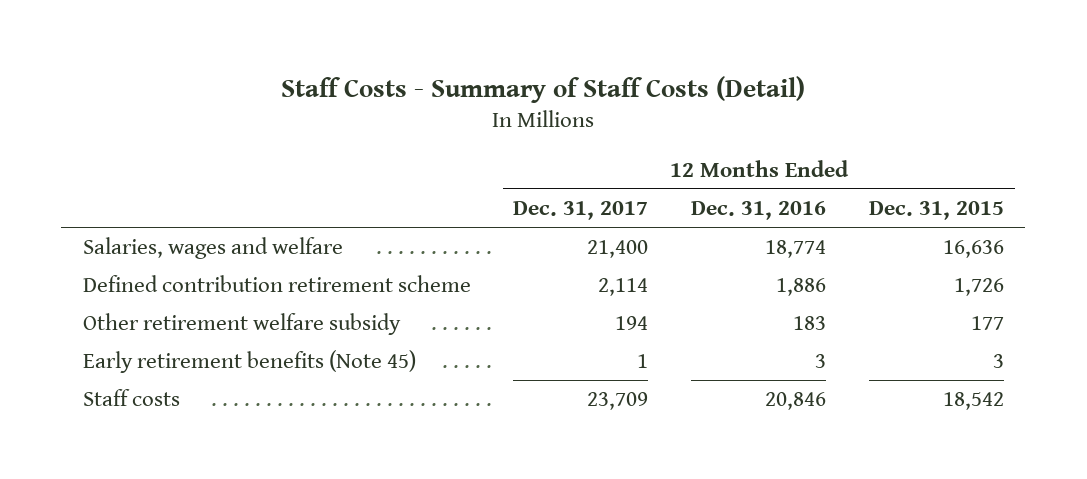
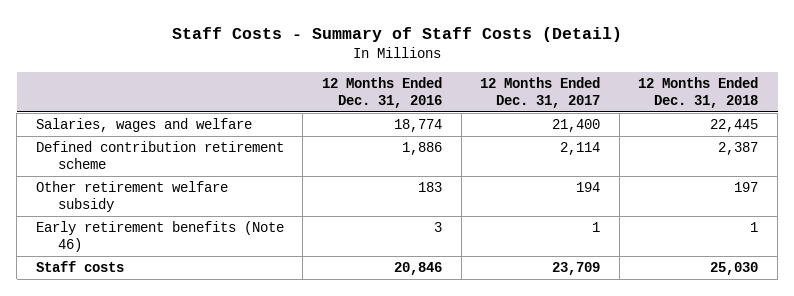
[869,200,1005,220] Dec. 31, 2015 -> none
none -> [638,77,759,108] 12 Months Ended Dec. 31, 2018
[82,350,416,374] Early retirement benefits (Note 45) -> [35,221,284,252] Early retirement benefits (Note 46)

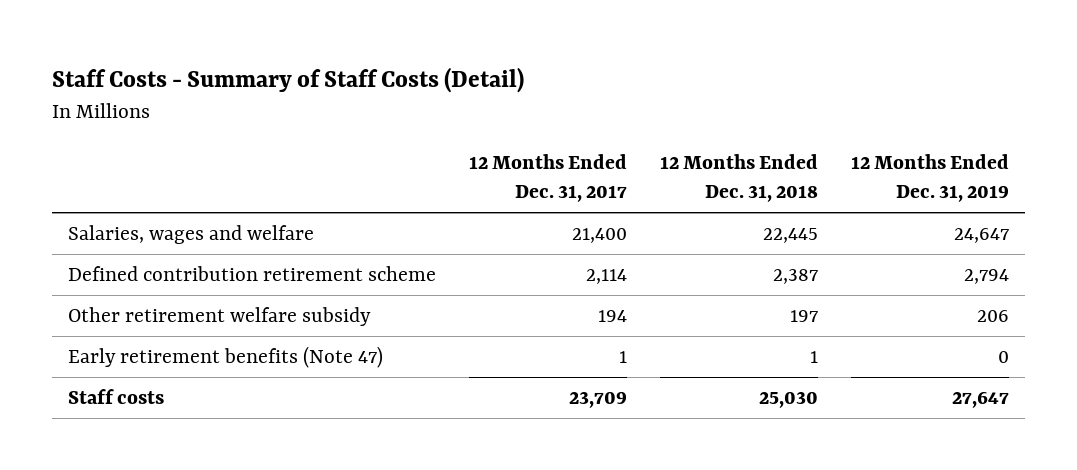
[322,77,443,108] 12 Months Ended Dec. 31, 2016 -> none
none -> [850,153,1009,203] 12 Months Ended Dec. 31, 2019
[35,221,284,252] Early retirement benefits (Note 46) -> [68,346,384,369] Early retirement benefits (Note 47)

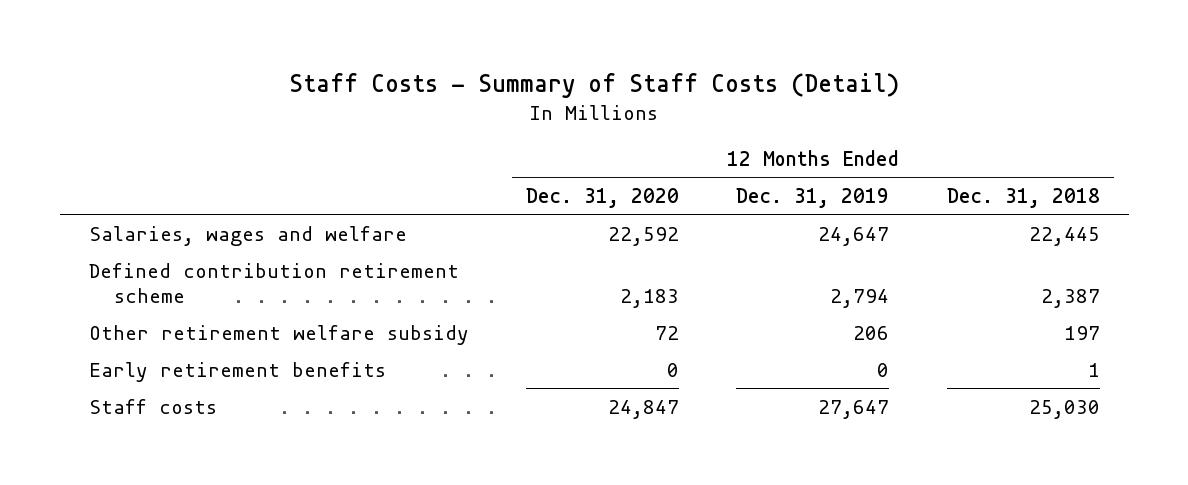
[468,153,627,203] 12 Months Ended Dec. 31, 2017 -> none
none -> [526,187,680,208] Dec. 31, 2020
[68,346,384,369] Early retirement benefits (Note 47) -> [88,361,386,382] Early retirement benefits

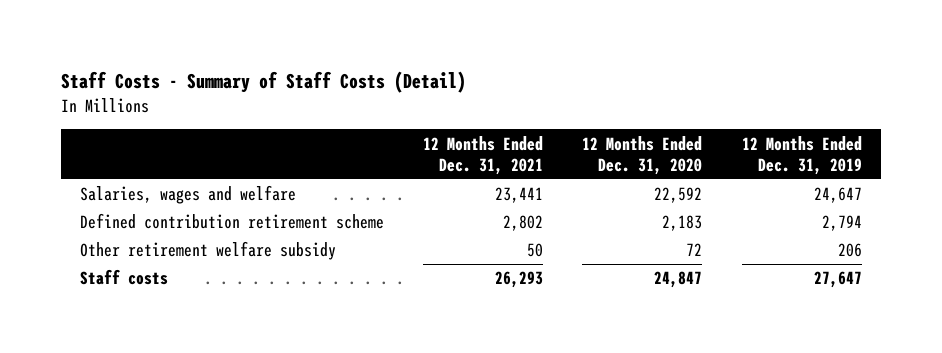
[946,187,1100,208] Dec. 31, 2018 -> none
none -> [423,135,544,175] 12 Months Ended Dec. 31, 2021
[88,361,386,382] Early retirement benefits -> none

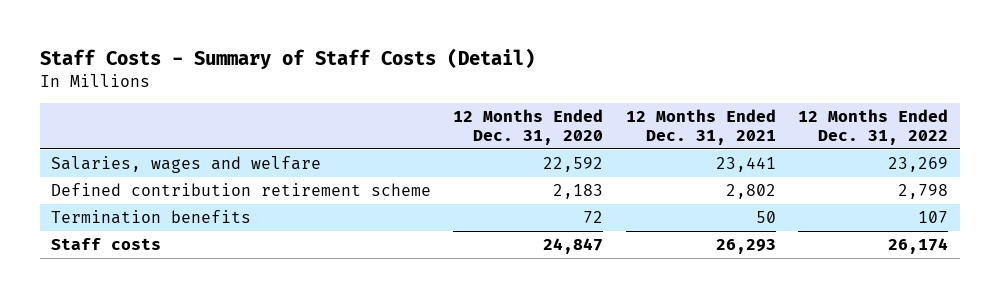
[741,135,862,175] 12 Months Ended Dec. 31, 2019 -> none
none -> [798,108,949,145] 12 Months Ended Dec. 31, 2022
[80,241,337,261] Other retirement welfare subsidy -> [50,210,251,225] Termination benefits

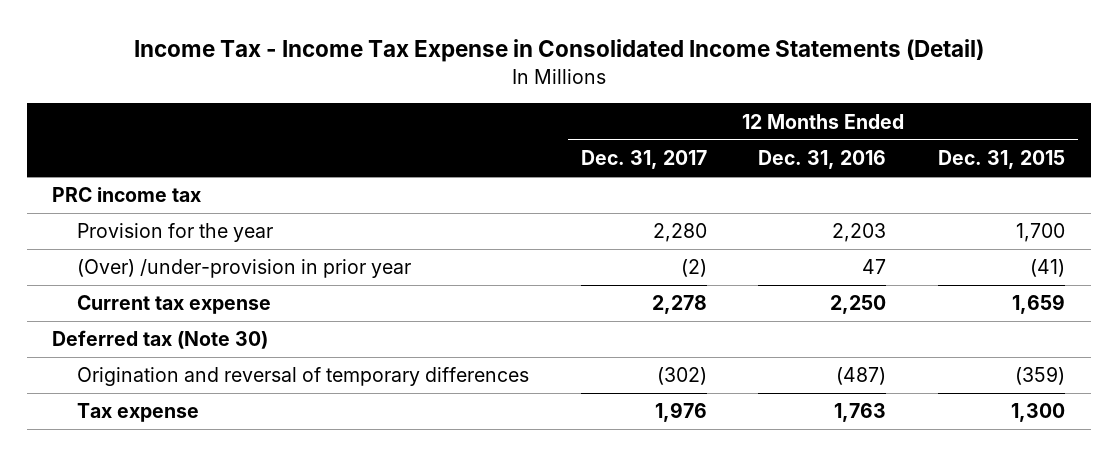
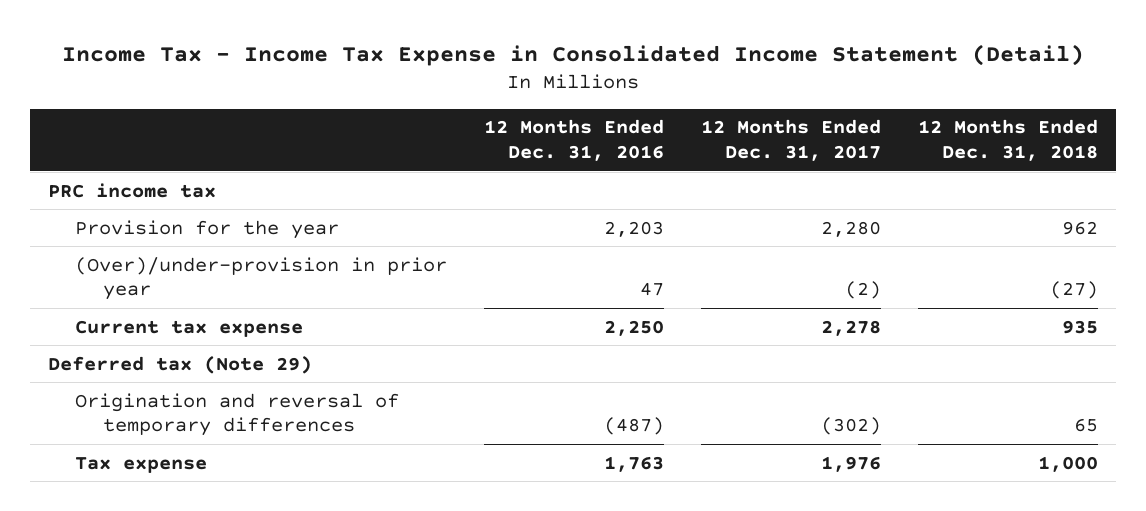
[133,39,984,63] Income Tax - Income Tax Expense in Consolidated Income Statements (Detail) -> [61,44,1084,67] Income Tax - Income Tax Expense in Consolidated Income Statement (Detail)
[938,150,1066,170] Dec. 31, 2015 -> none
none -> [917,119,1098,162] 12 Months Ended Dec. 31, 2018
[76,259,411,279] (Over) /under-provision in prior year -> [75,256,448,301] (Over)/under-provision in prior year
[52,330,269,350] Deferred tax (Note 30) -> [47,355,312,374] Deferred tax (Note 29)

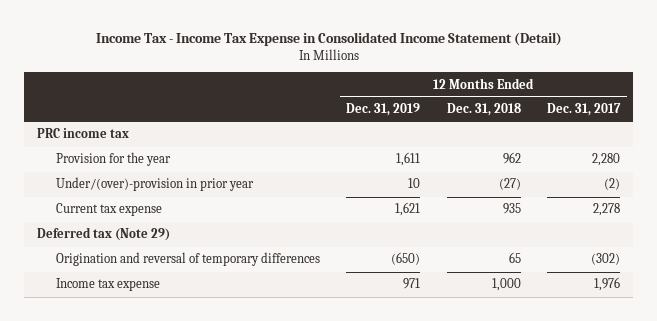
[484,119,665,162] 12 Months Ended Dec. 31, 2016 -> none
none -> [346,103,421,117] Dec. 31, 2019
[75,256,448,301] (Over)/under-provision in prior year -> [55,177,254,192] Under/(over)-provision in prior year
[75,456,208,473] Tax expense -> [55,278,160,292] Income tax expense

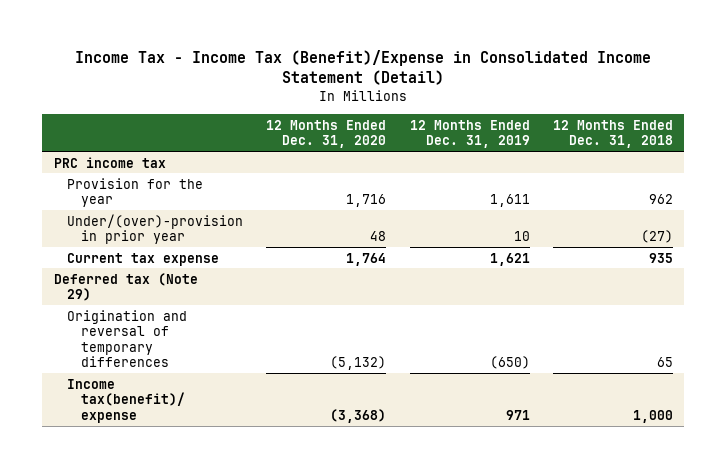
[95,32,562,47] Income Tax - Income Tax Expense in Consolidated Income Statement (Detail) -> [75,49,652,86] Income Tax - Income Tax (Benefit)/Expense in Consolidated Income Statement (Detail)
[547,103,622,117] Dec. 31, 2017 -> none
none -> [266,119,387,149] 12 Months Ended Dec. 31, 2020
[55,278,160,292] Income tax expense -> [67,378,185,423] Income tax(benefit)/ expense

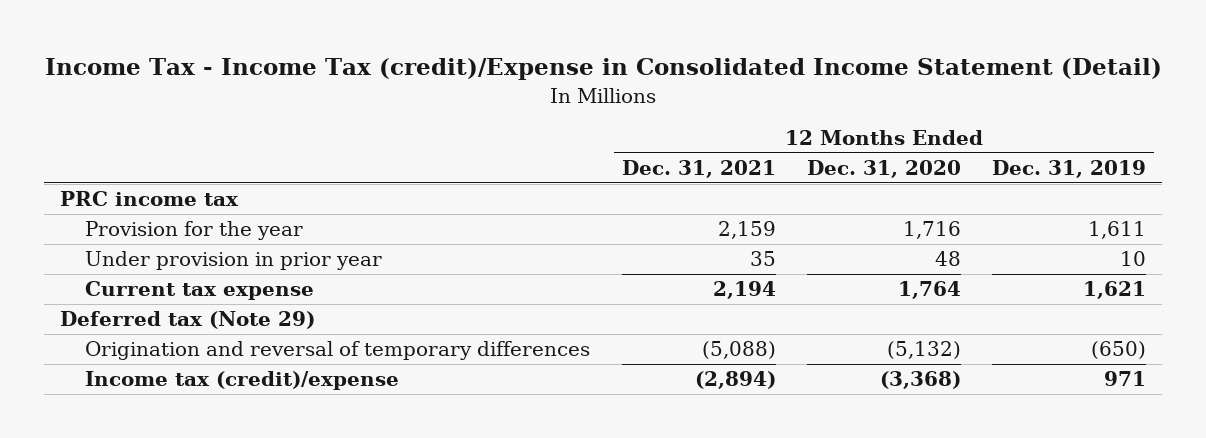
[75,49,652,86] Income Tax - Income Tax (Benefit)/Expense in Consolidated Income Statement (Detail) -> [44,58,1162,81] Income Tax - Income Tax (credit)/Expense in Consolidated Income Statement (Detail)
[552,119,673,149] 12 Months Ended Dec. 31, 2018 -> none
none -> [621,160,776,179] Dec. 31, 2021
[67,213,244,245] Under/(over)-provision in prior year -> [85,251,383,271] Under provision in prior year
[67,378,185,423] Income tax(benefit)/ expense -> [85,371,400,391] Income tax (credit)/expense

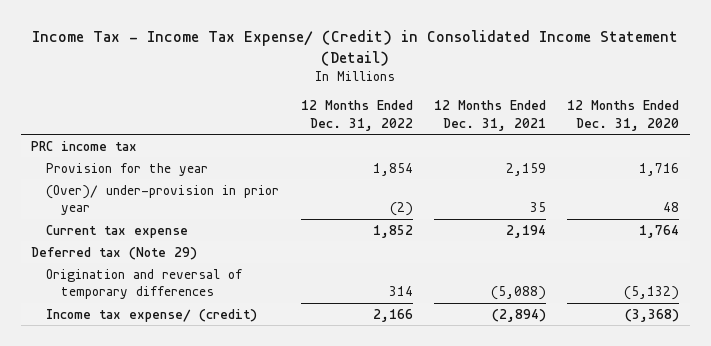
[44,58,1162,81] Income Tax - Income Tax (credit)/Expense in Consolidated Income Statement (Detail) -> [32,29,679,66] Income Tax - Income Tax Expense/ (Credit) in Consolidated Income Statement (Detail)
[991,160,1146,179] Dec. 31, 2019 -> none
none -> [300,100,413,132] 12 Months Ended Dec. 31, 2022
[85,251,383,271] Under provision in prior year -> [46,184,280,216] (Over)/ under-provision in prior year
[85,371,400,391] Income tax (credit)/expense -> [46,308,258,322] Income tax expense/ (credit)

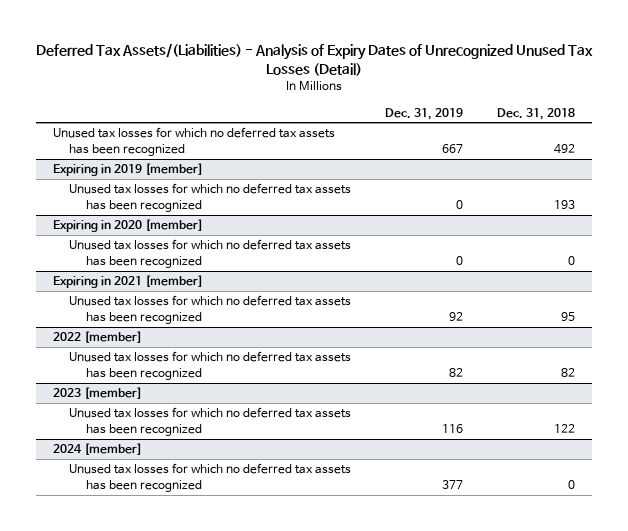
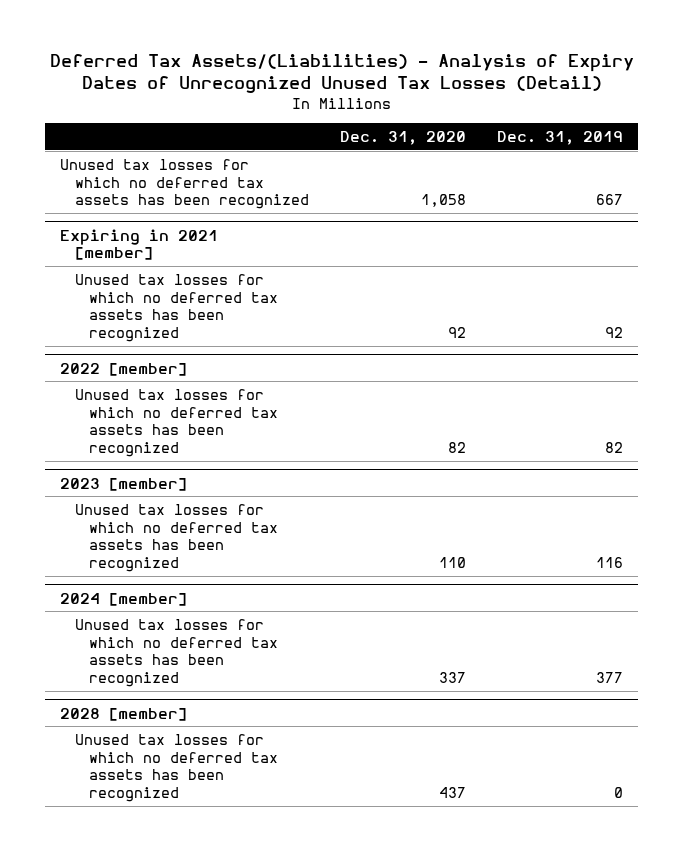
[497,107,576,120] Dec. 31, 2018 -> none
none -> [339,130,466,145] Dec. 31, 2020
[52,163,203,177] Expiring in 2019 [member] -> none
[69,183,352,213] Unused tax losses for which no deferred tax assets has been recognized -> none
[52,219,203,233] Expiring in 2020 [member] -> none
[69,239,352,269] Unused tax losses for which no deferred tax assets has been recognized -> none
none -> [60,707,188,721] 2028 [member]
none -> [74,733,278,803] Unused tax losses for which no deferred tax assets has been recognized

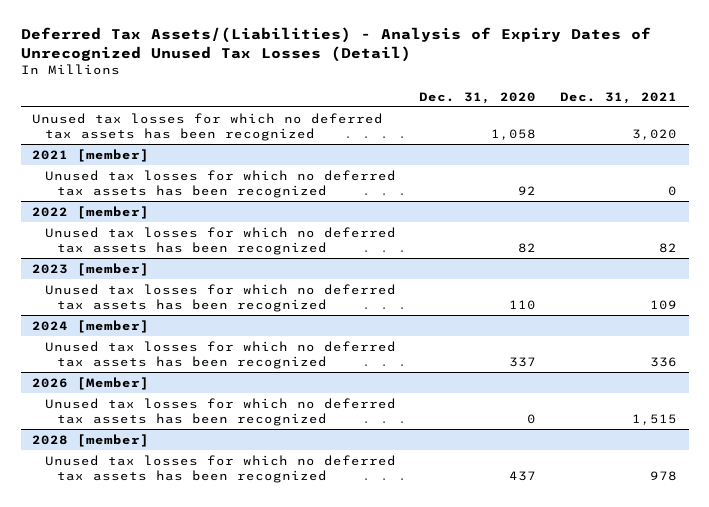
[496,130,623,145] Dec. 31, 2019 -> none
none -> [559,91,677,104] Dec. 31, 2021
[60,228,219,261] Expiring in 2021 [member] -> [32,148,150,162] 2021 [member]
none -> [32,376,150,390] 2026 [Member]
none -> [44,397,396,427] Unused tax losses for which no deferred tax assets has been recognized

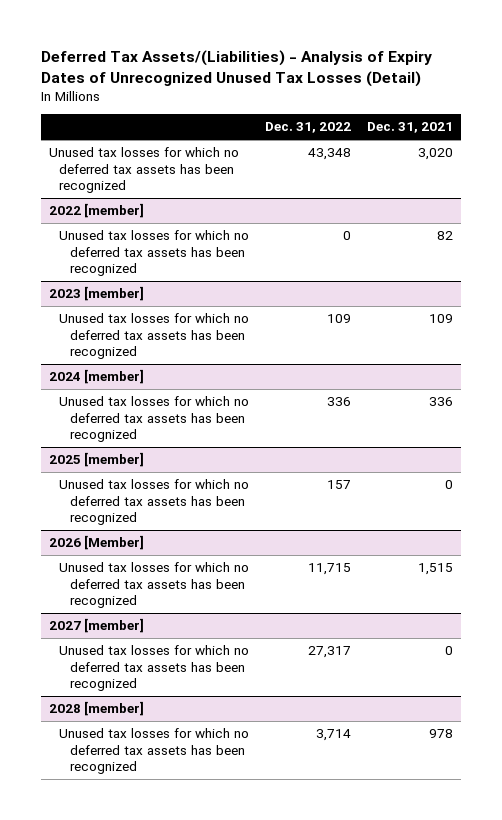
[419,91,537,104] Dec. 31, 2020 -> none
none -> [265,122,352,134] Dec. 31, 2022
[32,148,150,162] 2021 [member] -> none
[44,169,396,199] Unused tax losses for which no deferred tax assets has been recognized -> none
none -> [48,452,144,468] 2025 [member]
none -> [59,479,250,526] Unused tax losses for which no deferred tax assets has been recognized
none -> [48,618,144,634] 2027 [member]
none -> [59,645,250,692] Unused tax losses for which no deferred tax assets has been recognized

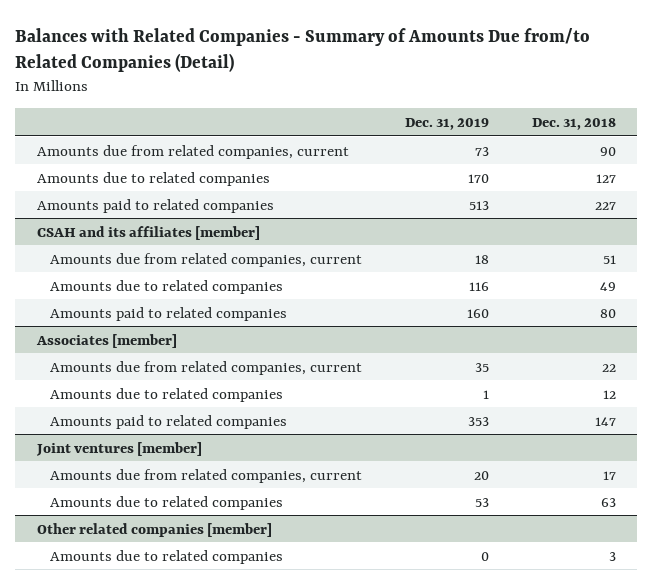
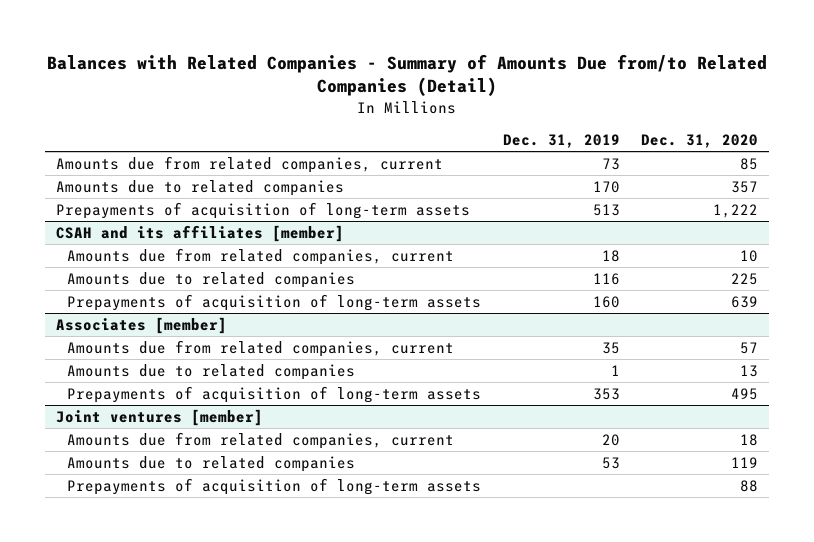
[531,118,616,131] Dec. 31, 2018 -> none
none -> [641,134,759,149] Dec. 31, 2020
[36,198,274,213] Amounts paid to related companies -> [55,201,470,219] Prepayments of acquisition of long-term assets
[49,306,287,321] Amounts paid to related companies -> [67,293,482,311] Prepayments of acquisition of long-term assets
[49,414,287,429] Amounts paid to related companies -> [67,385,482,403] Prepayments of acquisition of long-term assets
[36,522,272,537] Other related companies [member] -> none
[49,549,283,564] Amounts due to related companies -> none
none -> [67,477,482,495] Prepayments of acquisition of long-term assets

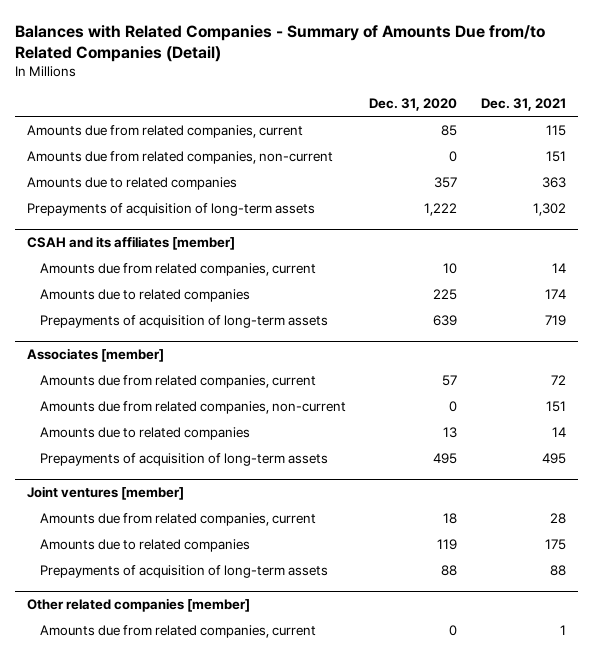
[502,134,620,149] Dec. 31, 2019 -> none
none -> [481,98,567,112] Dec. 31, 2021
none -> [27,150,334,164] Amounts due from related companies, non-current
none -> [39,400,346,414] Amounts due from related companies, non-current
none -> [27,598,251,613] Other related companies [member]
none -> [39,624,316,638] Amounts due from related companies, current

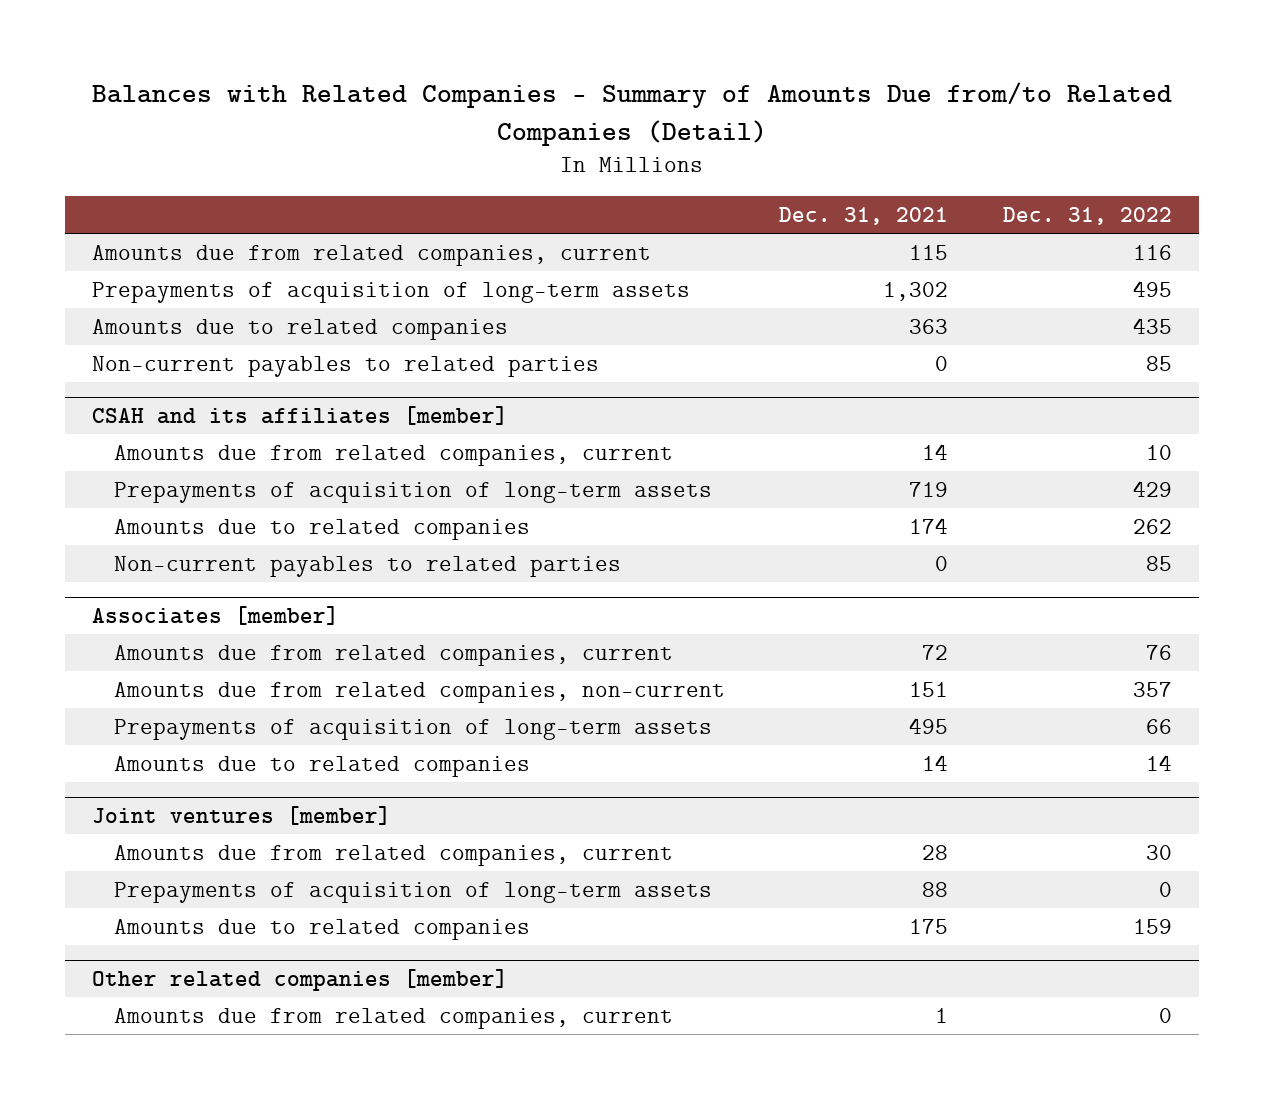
[369,98,458,112] Dec. 31, 2020 -> none
none -> [1003,207,1173,226] Dec. 31, 2022
[27,150,334,164] Amounts due from related companies, non-current -> none
[27,176,238,190] Amounts due to related companies -> [92,318,509,340] Amounts due to related companies
none -> [92,355,600,377] Non-current payables to related parties
[39,288,250,302] Amounts due to related companies -> [113,518,530,540] Amounts due to related companies
none -> [113,555,621,577] Non-current payables to related parties
[39,426,250,440] Amounts due to related companies -> [113,755,530,777] Amounts due to related companies
[39,538,250,552] Amounts due to related companies -> [113,918,530,940] Amounts due to related companies

